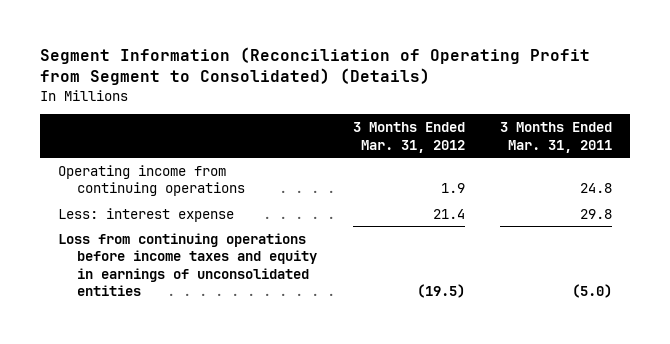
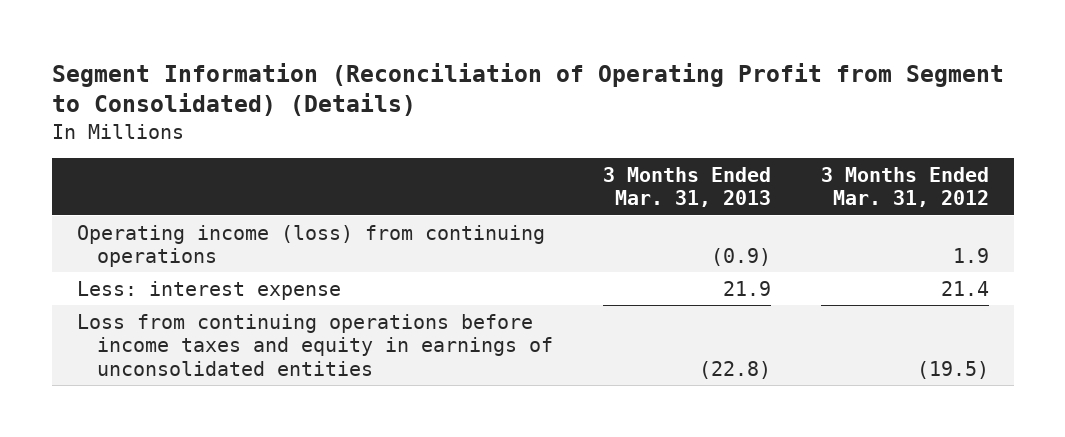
[499,121,612,153] 3 Months Ended Mar. 31, 2011 -> none
none -> [602,166,771,208] 3 Months Ended Mar. 31, 2013
[57,164,246,197] Operating income from continuing operations -> [76,224,545,268] Operating income (loss) from continuing operations

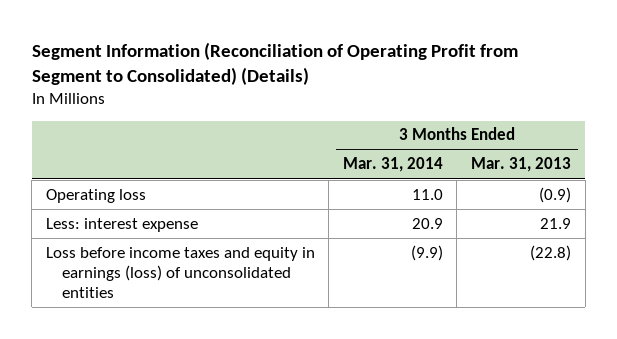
[820,166,989,208] 3 Months Ended Mar. 31, 2012 -> none
none -> [342,157,443,173] Mar. 31, 2014
[76,224,545,268] Operating income (loss) from continuing operations -> [45,188,146,203] Operating loss
[76,313,553,376] Loss from continuing operations before income taxes and equity in earnings of unconsolidated entities -> [45,246,315,299] Loss before income taxes and equity in earnings (loss) of unconsolidated entities

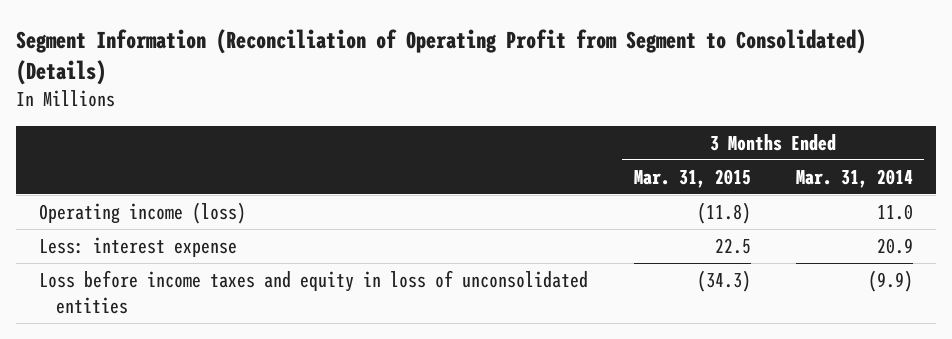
[471,157,572,173] Mar. 31, 2013 -> none
none -> [633,168,751,188] Mar. 31, 2015
[45,188,146,203] Operating loss -> [39,202,247,225] Operating income (loss)
[45,246,315,299] Loss before income taxes and equity in earnings (loss) of unconsolidated entities -> [39,270,589,314] Loss before income taxes and equity in loss of unconsolidated entities

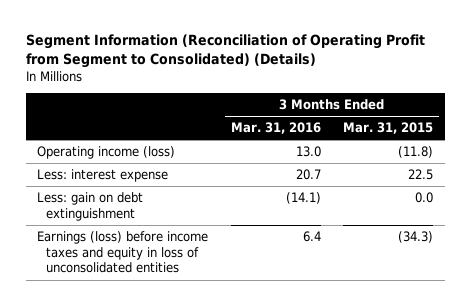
[796,168,914,188] Mar. 31, 2014 -> none
none -> [230,122,321,135] Mar. 31, 2016
none -> [37,192,144,221] Less: gain on debt extinguishment
[39,270,589,314] Loss before income taxes and equity in loss of unconsolidated entities -> [37,231,209,274] Earnings (loss) before income taxes and equity in loss of unconsolidated entities

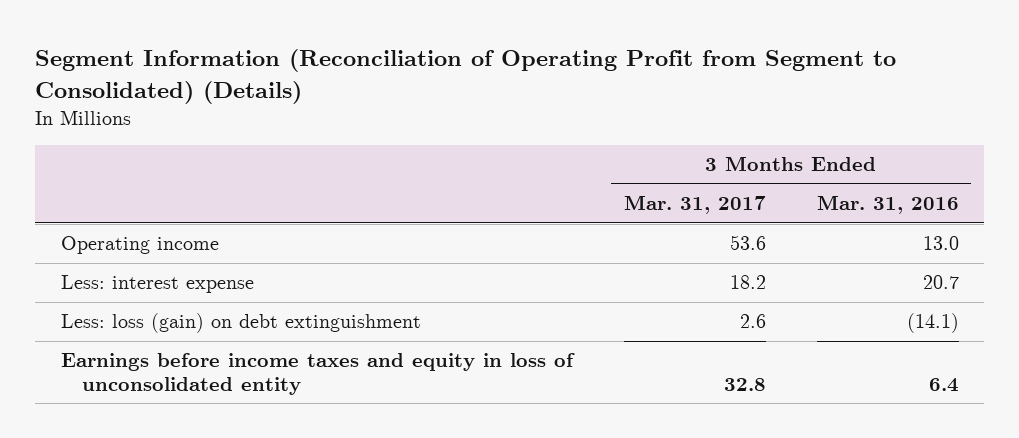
[343,122,434,135] Mar. 31, 2015 -> none
none -> [623,195,766,215] Mar. 31, 2017
[37,146,176,160] Operating income (loss) -> [60,236,219,255] Operating income
[37,192,144,221] Less: gain on debt extinguishment -> [60,313,421,334] Less: loss (gain) on debt extinguishment
[37,231,209,274] Earnings (loss) before income taxes and equity in loss of unconsolidated entities -> [60,353,575,395] Earnings before income taxes and equity in loss of unconsolidated entity

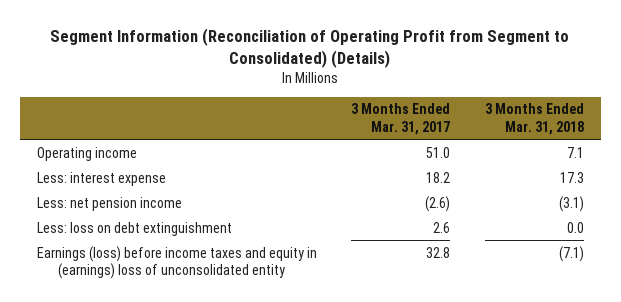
[816,195,959,215] Mar. 31, 2016 -> none
none -> [484,103,584,135] 3 Months Ended Mar. 31, 2018
[729,235,766,251] 53.6 -> [426,146,451,158] 51.0
none -> [36,196,182,211] Less: net pension income
[60,313,421,334] Less: loss (gain) on debt extinguishment -> [36,221,232,236] Less: loss on debt extinguishment
[60,353,575,395] Earnings before income taxes and equity in loss of unconsolidated entity -> [36,245,317,279] Earnings (loss) before income taxes and equity in (earnings) loss of unconsolidated entity

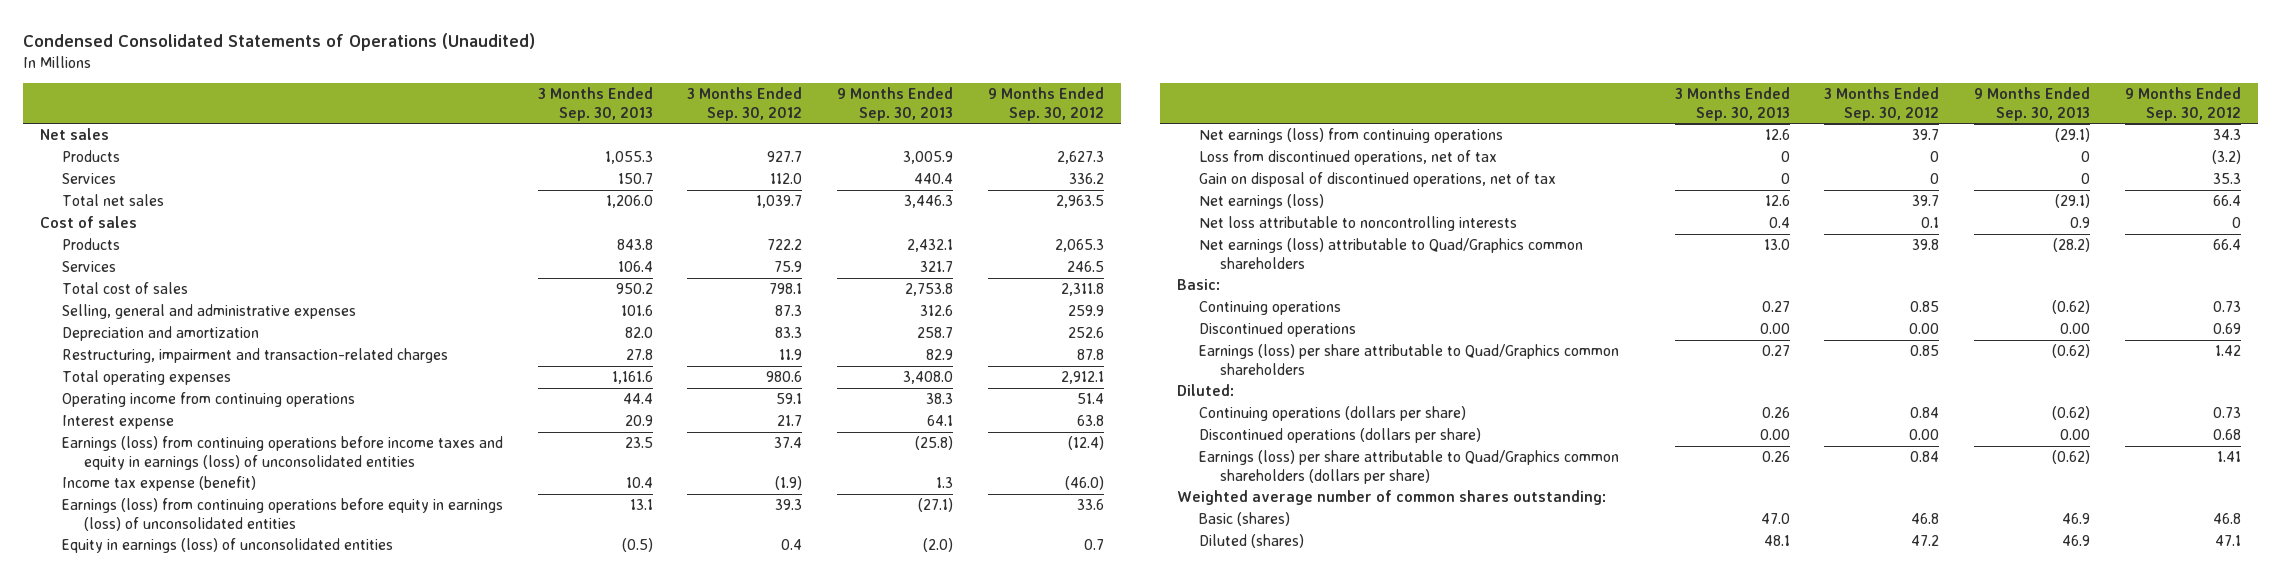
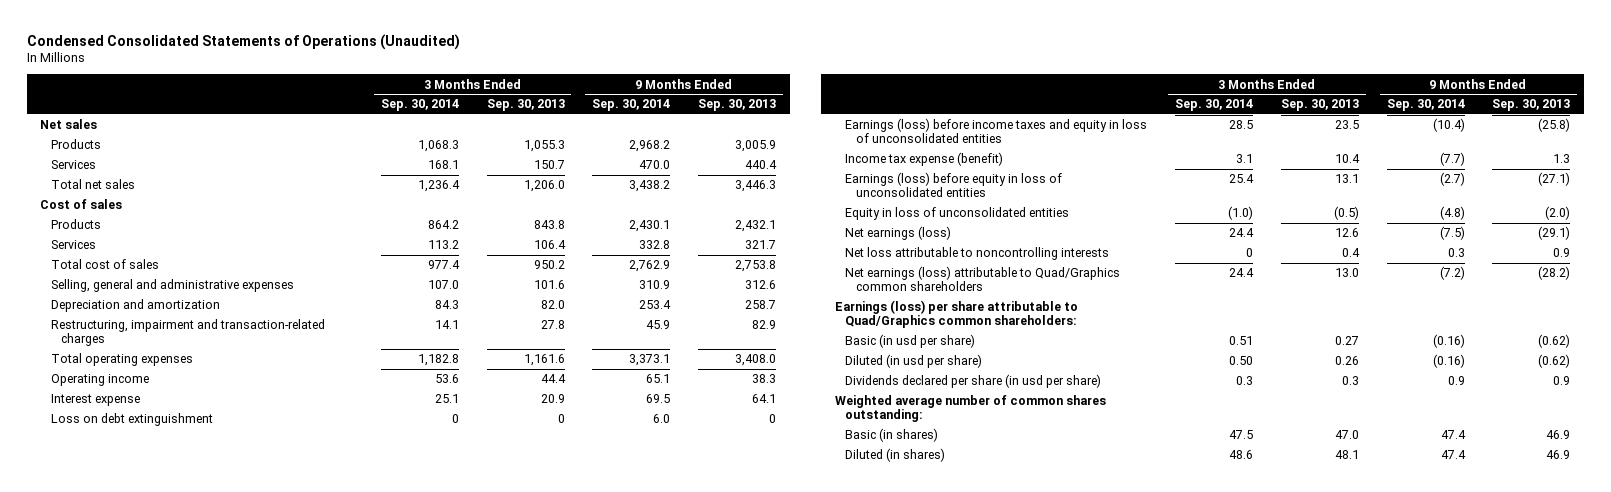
[687,87,803,121] 3 Months Ended Sep. 30, 2012 -> none
[987,87,1104,121] 9 Months Ended Sep. 30, 2012 -> none
none -> [380,99,459,112] Sep. 30, 2014
none -> [592,99,671,112] Sep. 30, 2014
[61,392,355,408] Operating income from continuing operations -> [50,374,149,387] Operating income
none -> [50,413,213,427] Loss on debt extinguishment
[61,436,503,470] Earnings (loss) from continuing operations before income taxes and equity in earnings (loss) of unconsolidated entities -> [845,118,1148,144] Earnings (loss) before income taxes and equity in loss of unconsolidated entities
[1198,128,1503,144] Net earnings (loss) from continuing operations -> none
[1198,150,1497,166] Loss from discontinued operations, net of tax -> none
[1198,172,1556,188] Gain on disposal of discontinued operations, net of tax -> none
[61,498,503,531] Earnings (loss) from continuing operations before equity in earnings (loss) of unconsolidated entities -> [845,172,1063,198] Earnings (loss) before equity in loss of unconsolidated entities
[61,538,393,554] Equity in earnings (loss) of unconsolidated entities -> [845,207,1070,221] Equity in loss of unconsolidated entities
[1177,279,1221,291] Basic: -> none
[1198,301,1341,316] Continuing operations -> none
[1198,322,1356,338] Discontinued operations -> none
[1177,384,1235,397] Diluted: -> none
[1198,406,1466,422] Continuing operations (dollars per share) -> none
[1198,428,1481,444] Discontinued operations (dollars per share) -> none
none -> [834,300,1078,329] Earnings (loss) per share attributable to Quad/Graphics common shareholders:
[1198,344,1619,375] Earnings (loss) per share attributable to Quad/Graphics common shareholders -> [845,334,976,349] Basic (in usd per share)
[1198,450,1619,484] Earnings (loss) per share attributable to Quad/Graphics common shareholders (dollars per share) -> [845,354,983,369] Diluted (in usd per share)
none -> [845,374,1102,389] Dividends declared per share (in usd per share)
[1198,512,1290,527] Basic (shares) -> [845,428,939,443] Basic (in shares)
[1198,534,1304,549] Diluted (shares) -> [845,448,946,463] Diluted (in shares)

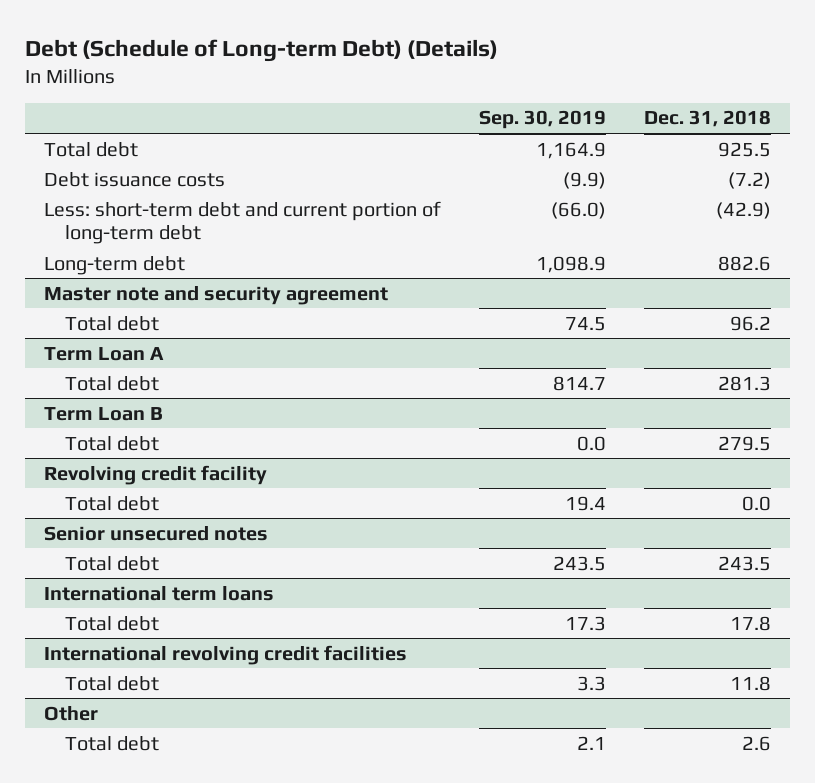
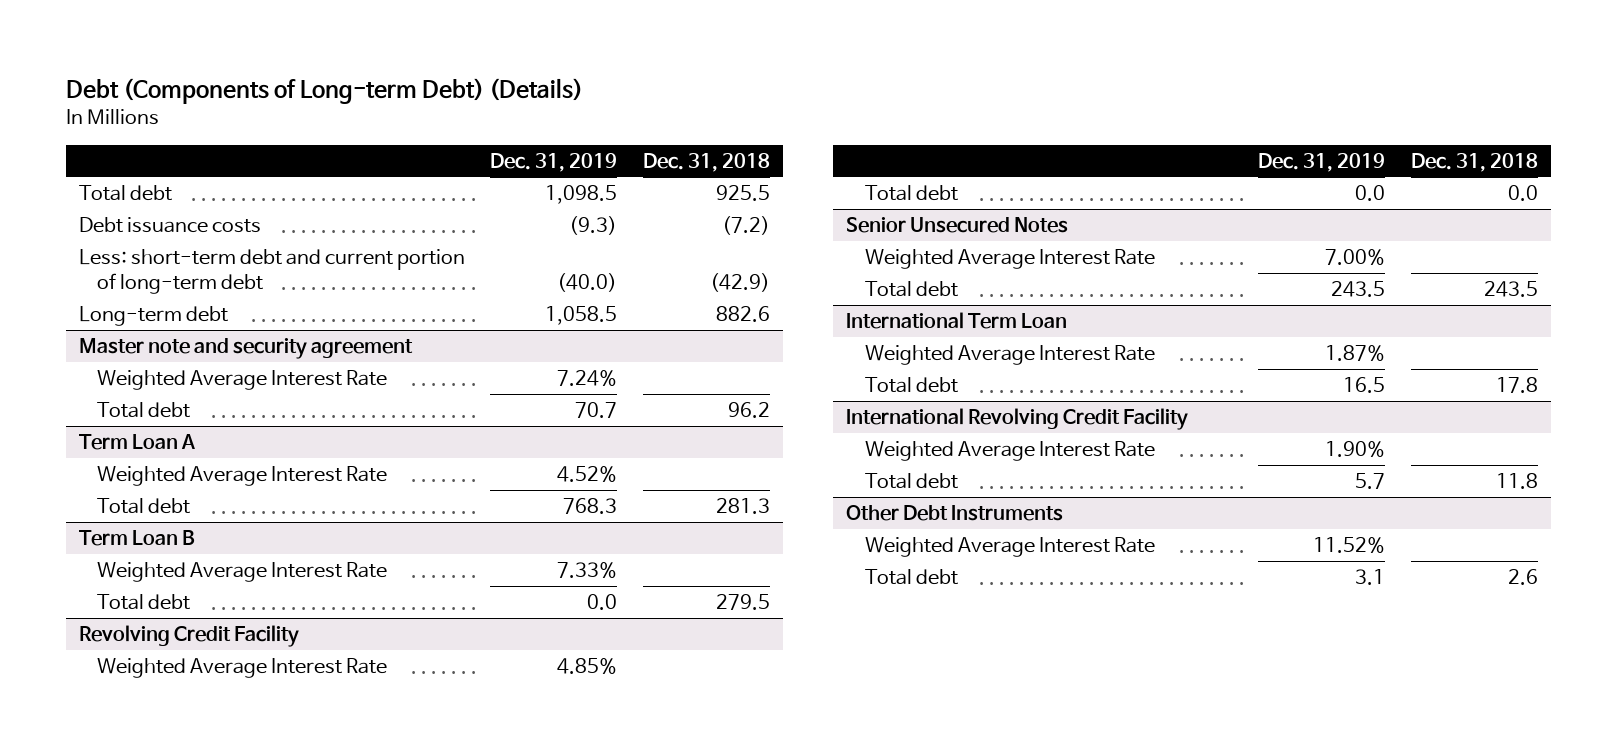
[24,38,498,62] Debt (Schedule of Long-term Debt) (Details) -> [65,78,583,105] Debt (Components of Long-term Debt) (Details)
[478,110,606,130] Sep. 30, 2019 -> none
none -> [490,152,618,172] Dec. 31, 2019
none -> [96,370,387,391] Weighted Average Interest Rate
none -> [96,466,387,487] Weighted Average Interest Rate
none -> [96,562,387,583] Weighted Average Interest Rate
[43,464,267,485] Revolving credit facility -> [78,625,299,648] Revolving Credit Facility
none -> [96,658,387,679] Weighted Average Interest Rate
[43,525,268,541] Senior unsecured notes -> [846,217,1069,234] Senior Unsecured Notes
none -> [864,249,1155,270] Weighted Average Interest Rate
[43,585,274,601] International term loans -> [846,312,1068,330] International Term Loan
none -> [864,345,1155,366] Weighted Average Interest Rate
[43,644,407,665] International revolving credit facilities -> [846,408,1189,431] International Revolving Credit Facility
none -> [864,441,1155,462] Weighted Average Interest Rate
[43,705,98,721] Other -> [846,505,1064,522] Other Debt Instruments
none -> [864,537,1155,558] Weighted Average Interest Rate

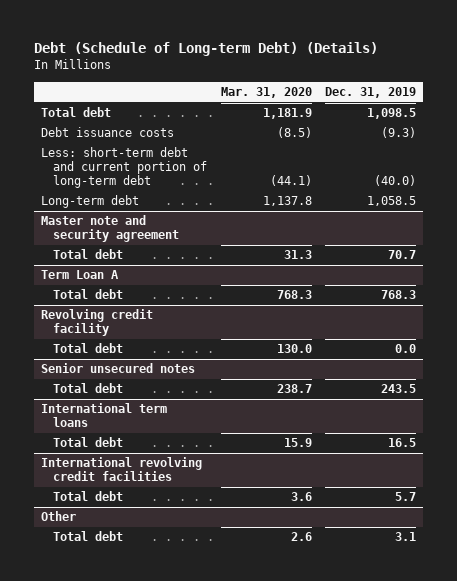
[65,78,583,105] Debt (Components of Long-term Debt) (Details) -> [34,42,379,57] Debt (Schedule of Long-term Debt) (Details)
[643,152,771,172] Dec. 31, 2018 -> none
none -> [220,87,312,99] Mar. 31, 2020
[96,370,387,391] Weighted Average Interest Rate -> none
[96,466,387,487] Weighted Average Interest Rate -> none
[78,530,195,547] Term Loan B -> none
[96,562,387,583] Weighted Average Interest Rate -> none
[96,594,190,611] Total debt -> none
[96,658,387,679] Weighted Average Interest Rate -> none
[78,625,299,648] Revolving Credit Facility -> [41,309,154,337] Revolving credit facility
[864,249,1155,270] Weighted Average Interest Rate -> none
[846,217,1069,234] Senior Unsecured Notes -> [41,363,196,374] Senior unsecured notes
[864,345,1155,366] Weighted Average Interest Rate -> none
[846,312,1068,330] International Term Loan -> [41,403,168,428] International term loans
[864,441,1155,462] Weighted Average Interest Rate -> none
[846,408,1189,431] International Revolving Credit Facility -> [41,457,203,482] International revolving credit facilities
[864,537,1155,558] Weighted Average Interest Rate -> none
[846,505,1064,522] Other Debt Instruments -> [41,511,77,522] Other

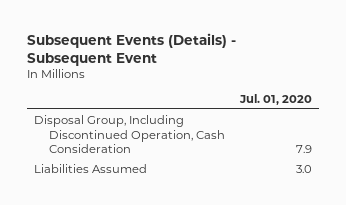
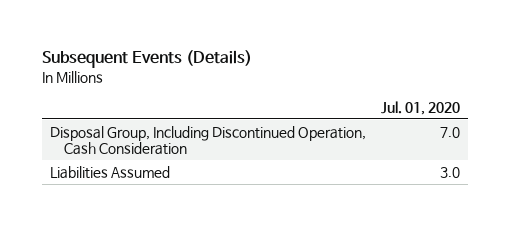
[26,32,236,66] Subsequent Events (Details) - Subsequent Event -> [42,50,253,69] Subsequent Events (Details)
[295,145,312,154] 7.9 -> [440,126,461,138] 7.0

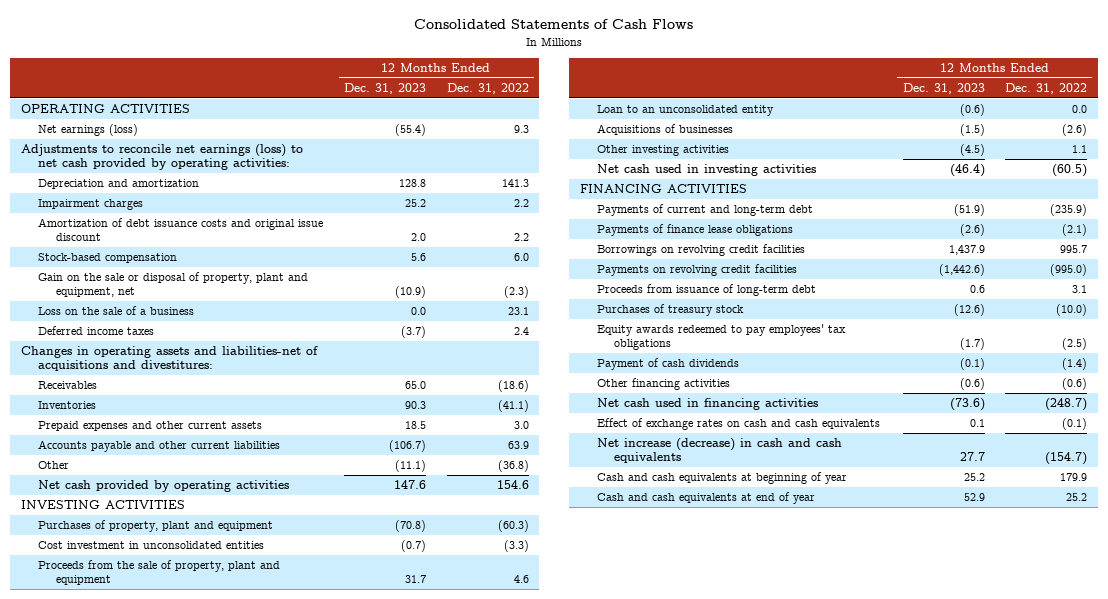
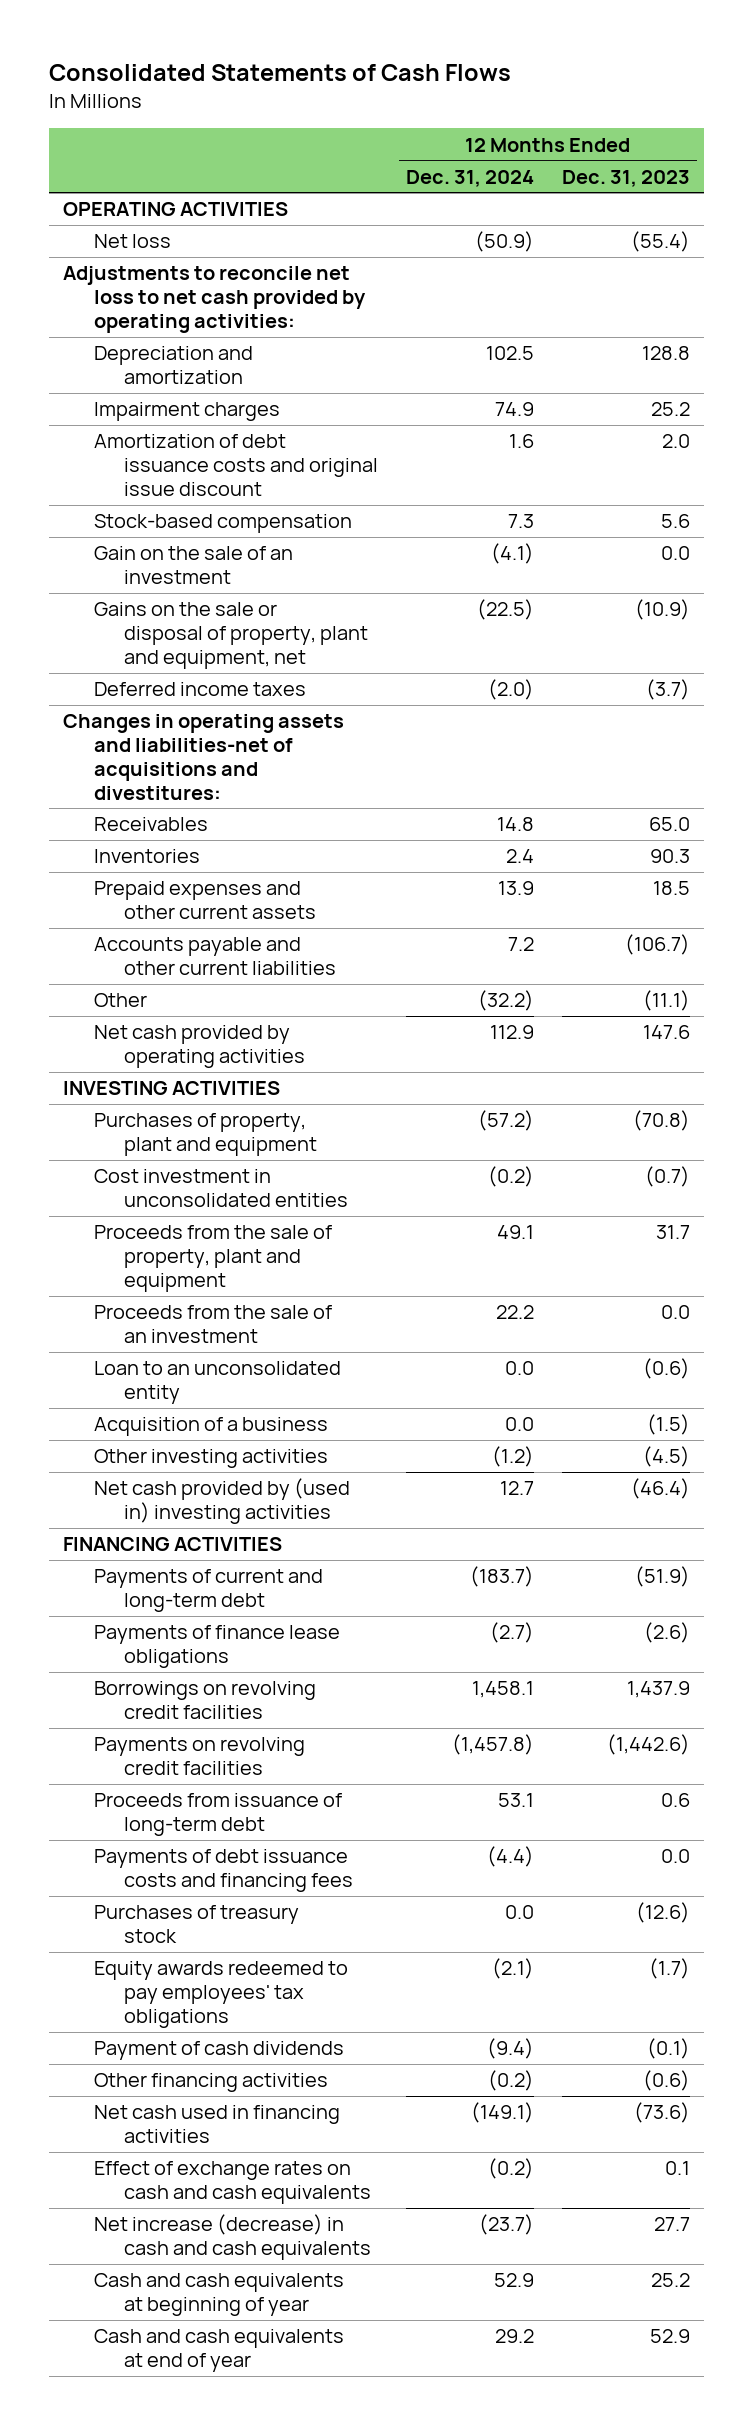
[446,82,529,94] Dec. 31, 2022 -> none
none -> [405,169,534,187] Dec. 31, 2024
[38,124,139,137] Net earnings (loss) -> [93,234,171,249] Net loss
[20,144,303,171] Adjustments to reconcile net earnings (loss) to net cash provided by operating activities: -> [63,266,366,333] Adjustments to reconcile net loss to net cash provided by operating activities:
[38,306,195,316] Loss on the sale of a business -> none
none -> [93,546,293,585] Gain on the sale of an investment
[38,272,309,298] Gain on the sale or disposal of property, plant and equipment, net -> [93,602,368,669] Gains on the sale or disposal of property, plant and equipment, net
none -> [93,1305,332,1344] Proceeds from the sale of an investment
[596,124,733,136] Acquisitions of businesses -> [93,1417,328,1437] Acquisition of a business
[596,164,816,177] Net cash used in investing activities -> [93,1478,350,1525] Net cash provided by (used in) investing activities
none -> [93,1849,353,1893] Payments of debt issuance costs and financing fees

